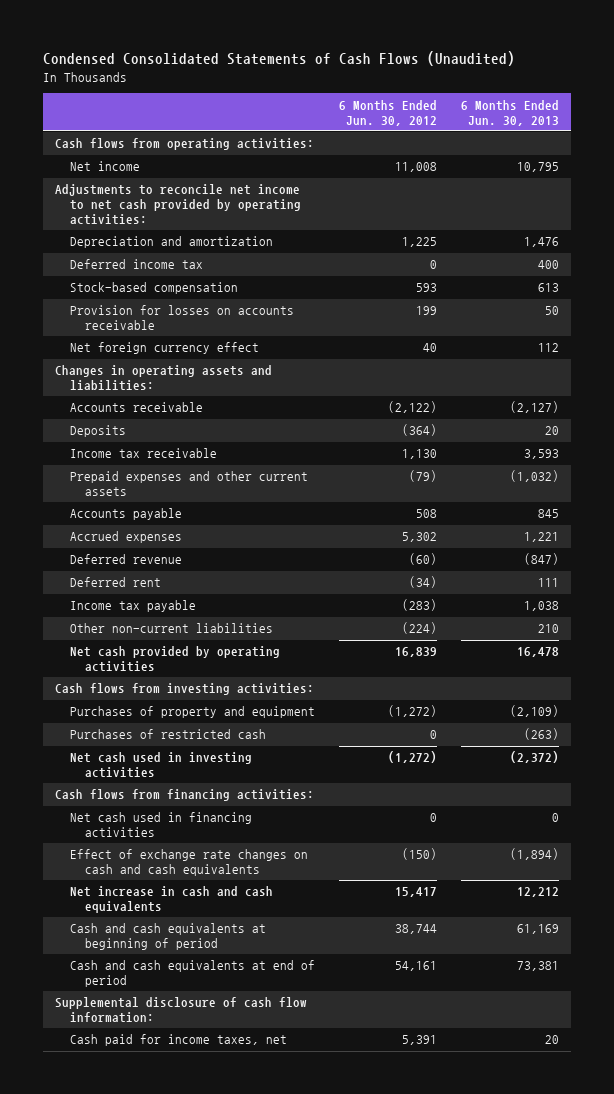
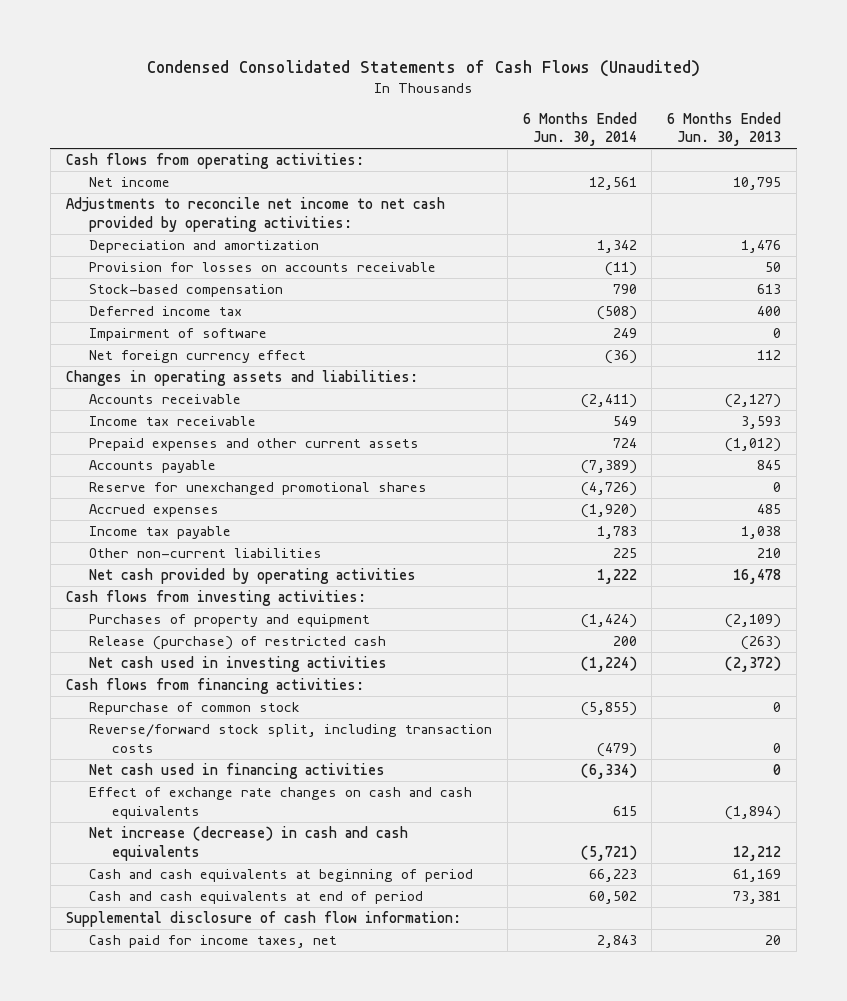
[338,99,437,126] 6 Months Ended Jun. 30, 2012 -> none
none -> [522,111,637,147] 6 Months Ended Jun. 30, 2014
[69,282,238,295] Stock-based compensation -> [88,284,283,298] Stock-based compensation
[69,259,203,270] Deferred income tax -> [88,306,242,317] Deferred income tax
none -> [88,328,267,342] Impairment of software
[69,425,126,438] Deposits -> none
[510,470,560,483] (1,032) -> [725,438,782,453] (1,012)
[69,554,182,565] Deferred revenue -> none
[69,577,161,588] Deferred rent -> none
none -> [88,482,427,496] Reserve for unexchanged promotional shares
[524,532,560,543] 1,221 -> [757,504,782,515] 485
[69,729,266,740] Purchases of restricted cash -> [88,636,386,651] Release (purchase) of restricted cash
none -> [88,702,300,716] Repurchase of common stock
none -> [88,724,492,753] Reverse/forward stock split, including transaction costs
[69,886,273,914] Net increase in cash and cash equivalents -> [88,826,408,861] Net increase (decrease) in cash and cash equivalents

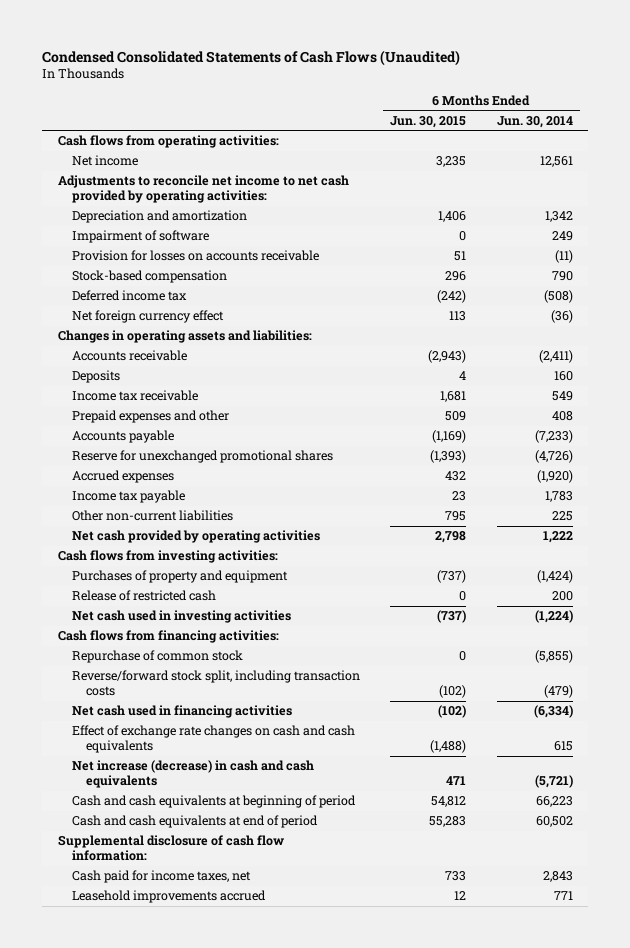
[667,111,782,147] 6 Months Ended Jun. 30, 2013 -> none
none -> [390,115,467,128] Jun. 30, 2015
[88,328,267,342] Impairment of software -> [71,230,209,244] Impairment of software
none -> [71,370,120,384] Deposits
[88,438,419,452] Prepaid expenses and other current assets -> [71,410,229,424] Prepaid expenses and other
[612,438,637,449] 724 -> [551,411,573,422] 408
[580,460,637,475] (7,389) -> [534,430,573,444] (7,233)
[88,636,386,651] Release (purchase) of restricted cash -> [71,590,216,602] Release of restricted cash
none -> [71,890,266,904] Leasehold improvements accrued

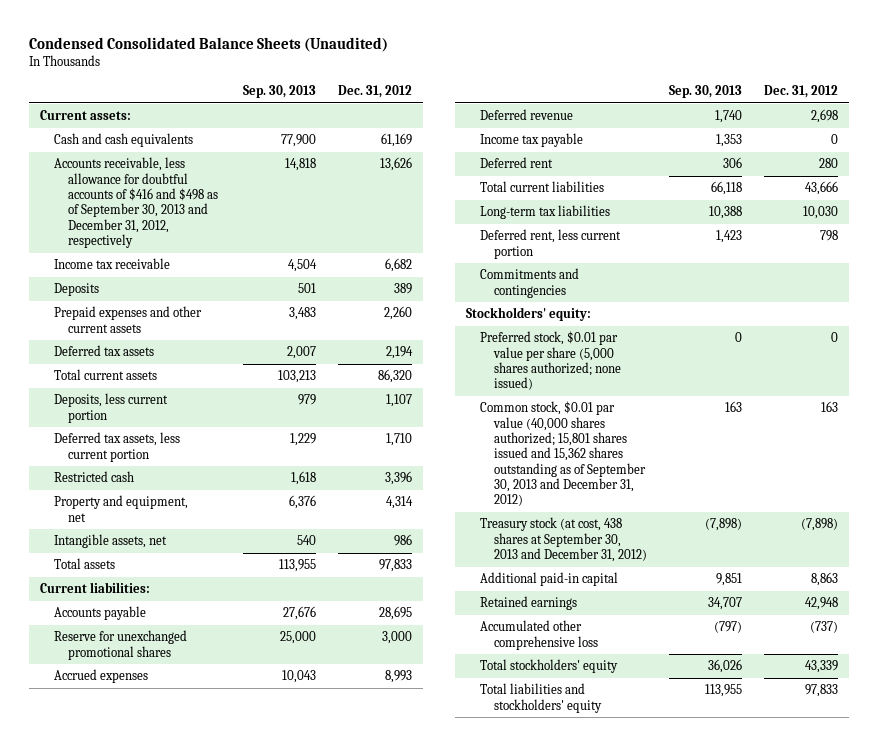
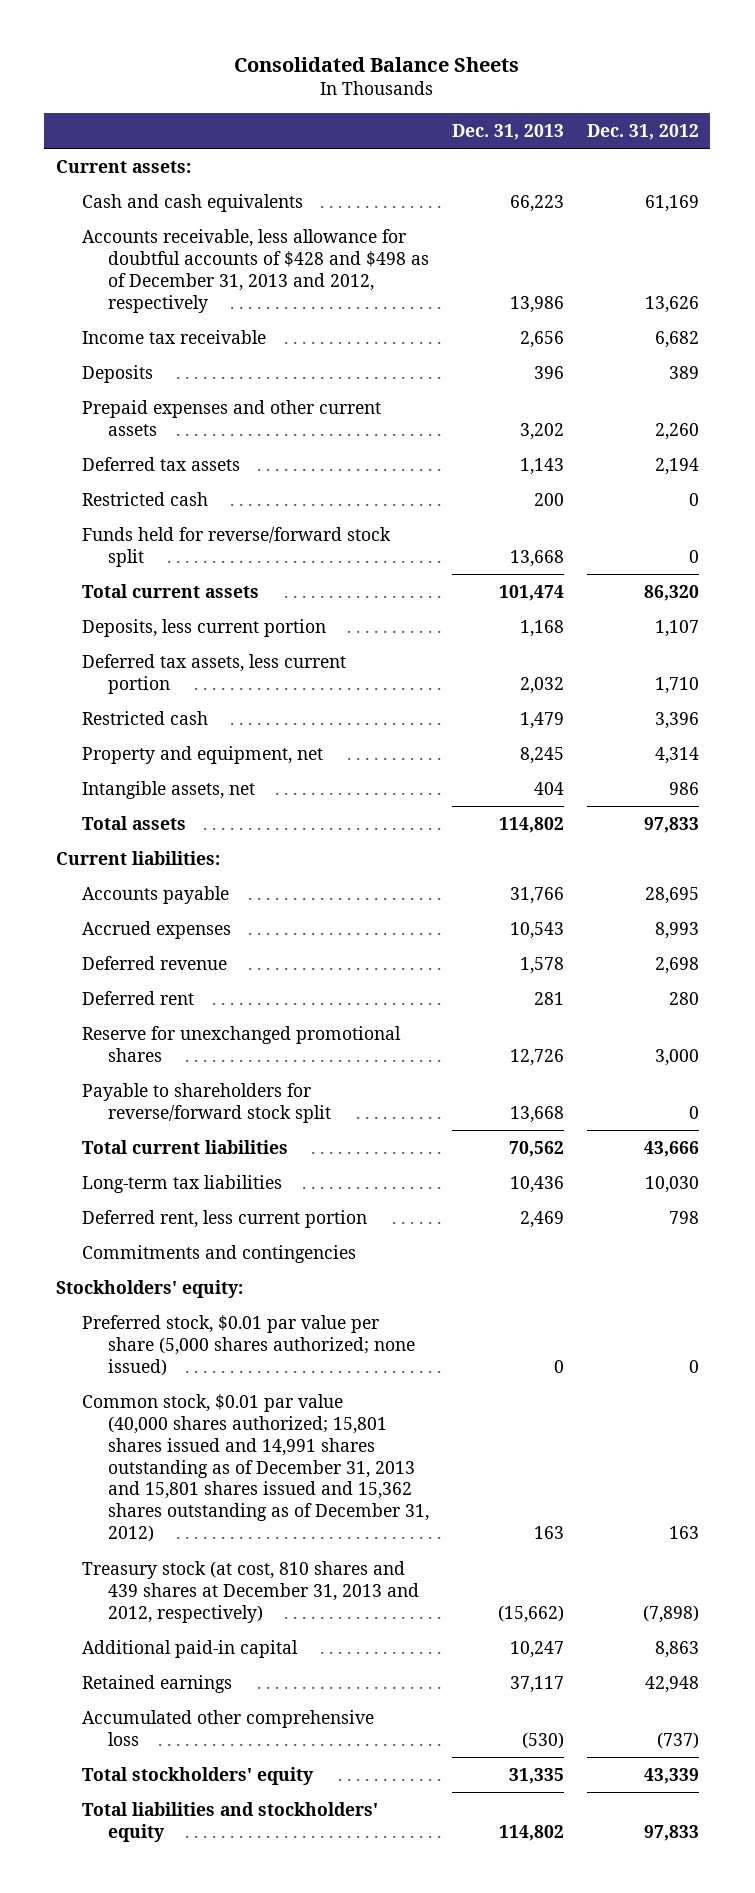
[28,36,388,52] Condensed Consolidated Balance Sheets (Unaudited) -> [234,56,520,72] Consolidated Balance Sheets
[242,85,316,99] Sep. 30, 2013 -> none
none -> [452,123,565,140] Dec. 31, 2013
[53,157,218,249] Accounts receivable, less allowance for doubtful accounts of $416 and $498 as of September 30, 2013 and December 31, 2012, respectively -> [81,228,430,313] Accounts receivable, less allowance for doubtful accounts of $428 and $498 as of December 31, 2013 and 2012, respectively
none -> [81,491,208,506] Restricted cash
none -> [81,526,391,567] Funds held for reverse/forward stock split
[480,133,584,148] Income tax payable -> none
[53,630,187,660] Reserve for unexchanged promotional shares -> [81,1025,401,1062] Reserve for unexchanged promotional shares
none -> [81,1082,332,1123] Payable to shareholders for reverse/forward stock split
[480,401,647,507] Common stock, $0.01 par value (40,000 shares authorized; 15,801 shares issued and 15,362 shares outstanding as of September 30, 2013 and December 31, 2012) -> [81,1393,430,1543] Common stock, $0.01 par value (40,000 shares authorized; 15,801 shares issued and 14,991 shares outstanding as of December 31, 2013 and 15,801 shares issued and 15,362 shares outstanding as of December 31, 2012)
[480,517,648,563] Treasury stock (at cost, 438 shares at September 30, 2013 and December 31, 2012) -> [81,1560,420,1623] Treasury stock (at cost, 810 shares and 439 shares at December 31, 2013 and 2012, respectively)

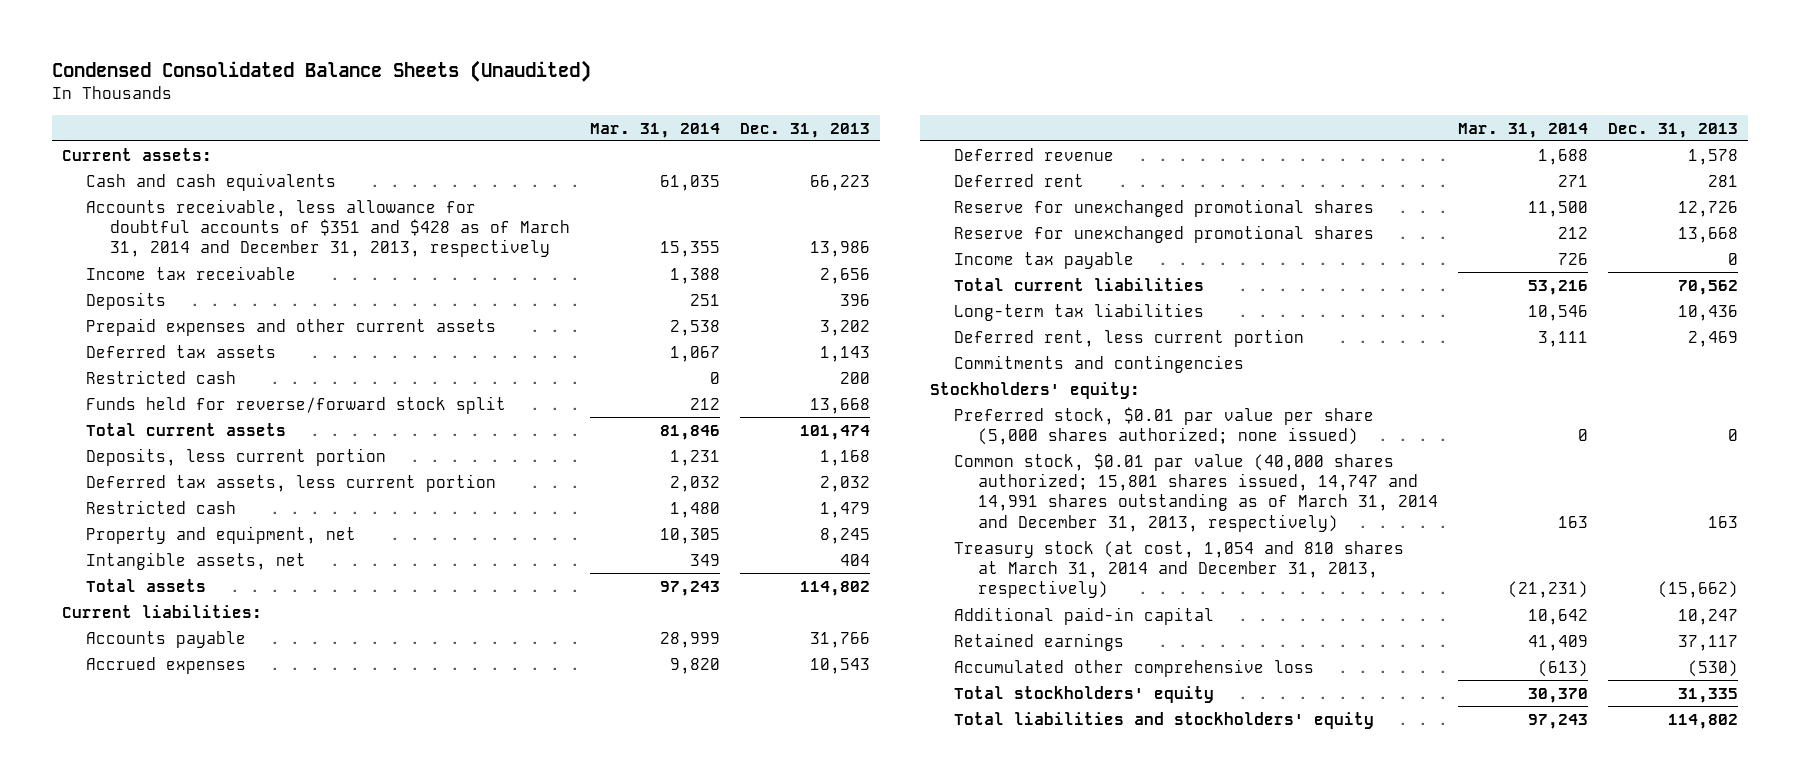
[234,56,520,72] Consolidated Balance Sheets -> [52,60,592,83] Condensed Consolidated Balance Sheets (Unaudited)
[586,123,699,140] Dec. 31, 2012 -> none
none -> [590,122,721,138] Mar. 31, 2014
[81,228,430,313] Accounts receivable, less allowance for doubtful accounts of $428 and $498 as of December 31, 2013 and 2012, respectively -> [86,198,571,258] Accounts receivable, less allowance for doubtful accounts of $351 and $428 as of March 31, 2014 and December 31, 2013, respectively
[81,1082,332,1123] Payable to shareholders for reverse/forward stock split -> [954,224,1375,243] Reserve for unexchanged promotional shares
none -> [954,251,1135,269] Income tax payable
[81,1393,430,1543] Common stock, $0.01 par value (40,000 shares authorized; 15,801 shares issued and 14,991 shares outstanding as of December 31, 2013 and 15,801 shares issued and 15,362 shares outstanding as of December 31, 2012) -> [954,452,1439,532] Common stock, $0.01 par value (40,000 shares authorized; 15,801 shares issued, 14,747 and 14,991 shares outstanding as of March 31, 2014 and December 31, 2013, respectively)
[81,1560,420,1623] Treasury stock (at cost, 810 shares and 439 shares at December 31, 2013 and 2012, respectively) -> [954,540,1405,599] Treasury stock (at cost, 1,054 and 810 shares at March 31, 2014 and December 31, 2013, respectively)

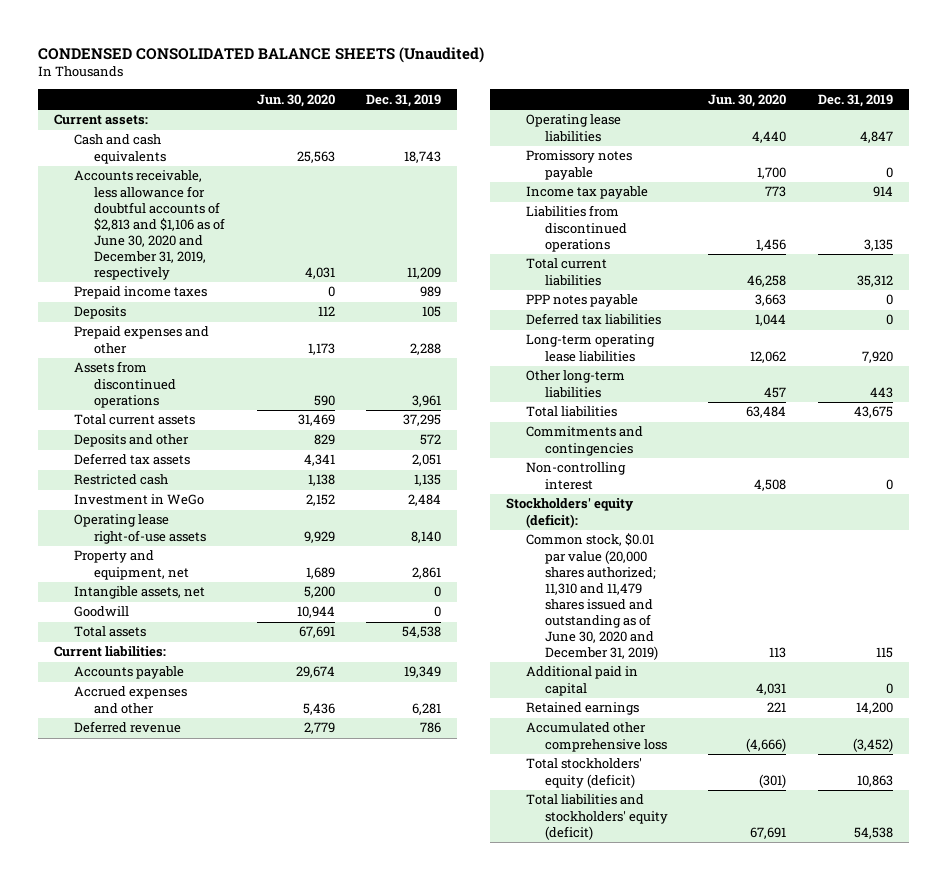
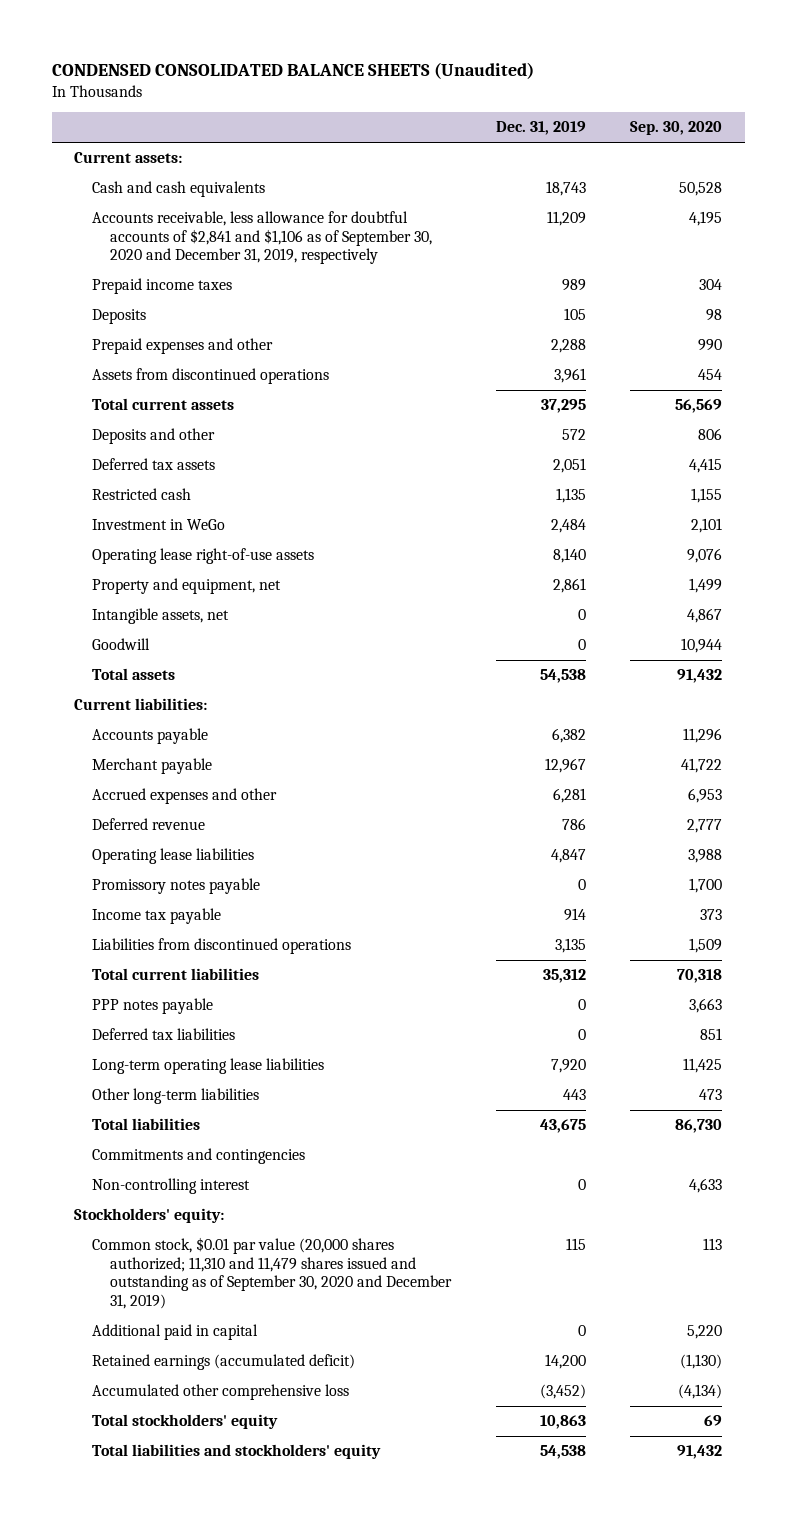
[256,93,335,107] Jun. 30, 2020 -> none
none -> [630,121,723,136] Sep. 30, 2020
[73,170,225,280] Accounts receivable, less allowance for doubtful accounts of $2,813 and $1,106 as of June 30, 2020 and December 31, 2019, respectively -> [92,211,433,265] Accounts receivable, less allowance for doubtful accounts of $2,841 and $1,106 as of September 30, 2020 and December 31, 2019, respectively
[404,666,442,679] 19,349 -> [551,728,586,744] 6,382
none -> [92,758,213,775] Merchant payable
[506,498,635,528] Stockholders' equity (deficit): -> [74,1208,225,1224] Stockholders' equity:
[525,533,659,660] Common stock, $0.01 par value (20,000 shares authorized; 11,310 and 11,479 shares issued and outstanding as of June 30, 2020 and December 31, 2019) -> [92,1237,453,1309] Common stock, $0.01 par value (20,000 shares authorized; 11,310 and 11,479 shares issued and outstanding as of September 30, 2020 and December 31, 2019)
[525,702,639,716] Retained earnings -> [92,1354,356,1371] Retained earnings (accumulated deficit)
[525,758,642,788] Total stockholders' equity (deficit) -> [92,1414,279,1430] Total stockholders' equity
[525,794,669,840] Total liabilities and stockholders' equity (deficit) -> [92,1444,382,1460] Total liabilities and stockholders' equity

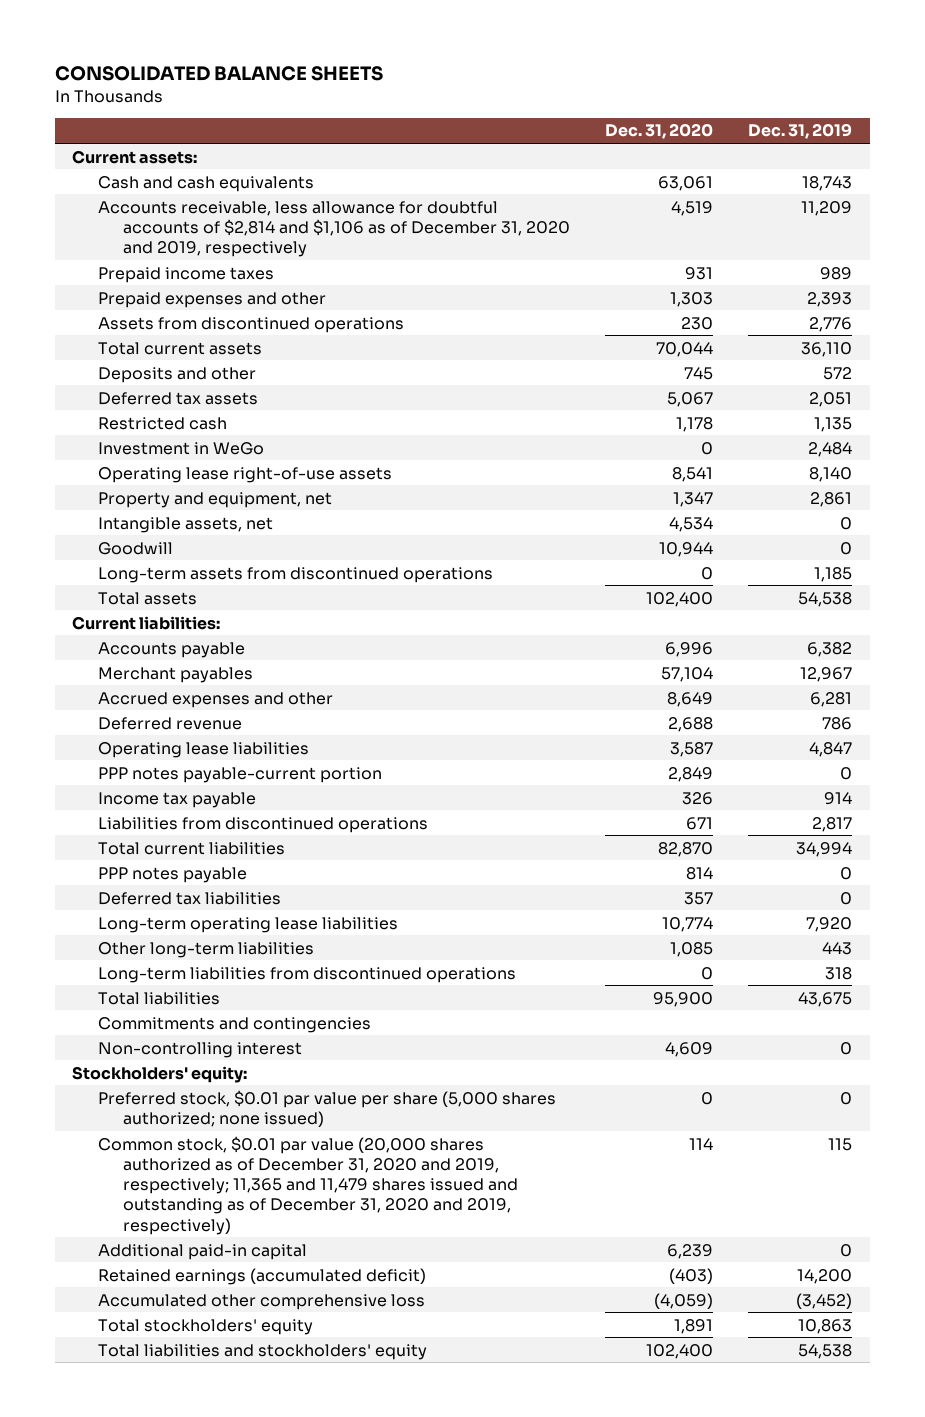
[52,61,535,79] CONDENSED CONSOLIDATED BALANCE SHEETS (Unaudited) -> [54,65,383,81] CONSOLIDATED BALANCE SHEETS
[630,121,723,136] Sep. 30, 2020 -> none
none -> [605,123,714,140] Dec. 31, 2020
[92,211,433,265] Accounts receivable, less allowance for doubtful accounts of $2,841 and $1,106 as of September 30, 2020 and December 31, 2019, respectively -> [97,200,570,258] Accounts receivable, less allowance for doubtful accounts of $2,814 and $1,106 as of December 31, 2020 and 2019, respectively
[92,309,147,325] Deposits -> none
[550,339,586,354] 2,288 -> [807,291,853,307] 2,393
[553,368,586,384] 3,961 -> [809,316,853,332] 2,776
[540,399,586,414] 37,295 -> [801,341,853,357] 36,110
none -> [97,566,493,583] Long-term assets from discontinued operations
[92,758,213,775] Merchant payable -> [97,666,253,683] Merchant payables
[92,878,261,895] Promissory notes payable -> [97,766,382,783] PPP notes payable-current portion
[554,938,586,954] 3,135 -> [812,816,853,832] 2,817
[542,969,586,984] 35,312 -> [796,841,853,857] 34,994
none -> [97,966,516,983] Long-term liabilities from discontinued operations
none -> [97,1089,556,1127] Preferred stock, $0.01 par value per share (5,000 shares authorized; none issued)
[92,1237,453,1309] Common stock, $0.01 par value (20,000 shares authorized; 11,310 and 11,479 shares issued and outstanding as of September 30, 2020 and December 31, 2019) -> [97,1135,518,1235] Common stock, $0.01 par value (20,000 shares authorized as of December 31, 2020 and 2019, respectively; 11,365 and 11,479 shares issued and outstanding as of December 31, 2020 and 2019, respectively)
[92,1324,259,1341] Additional paid in capital -> [97,1243,307,1260] Additional paid-in capital

